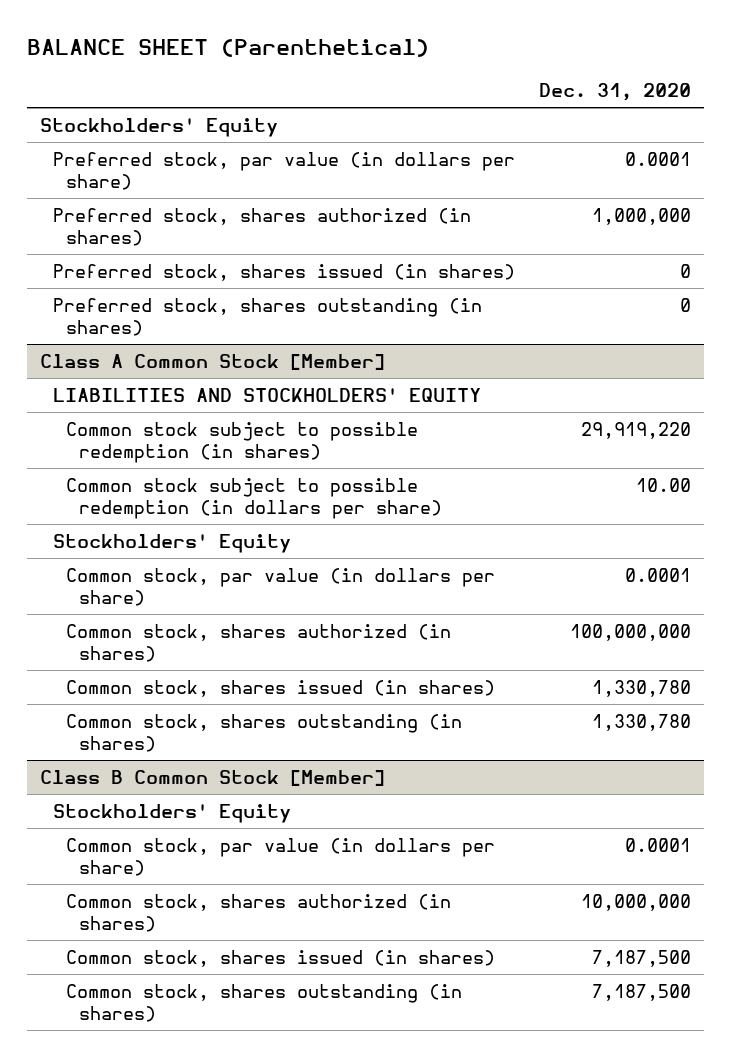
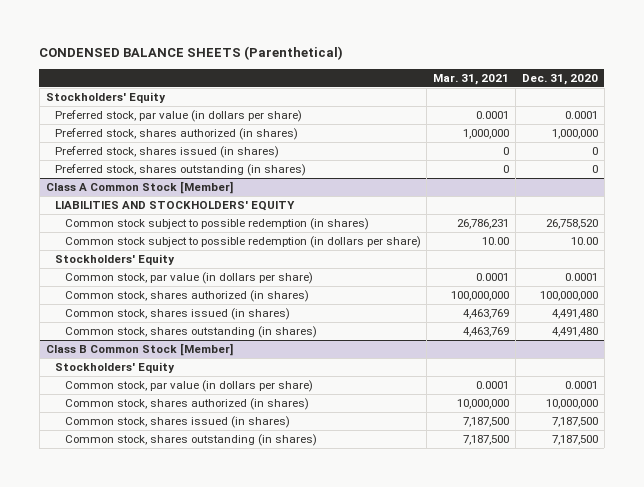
[27,39,430,58] BALANCE SHEET (Parenthetical) -> [39,46,344,61] CONDENSED BALANCE SHEETS (Parenthetical)
none -> [433,73,510,85] Mar. 31, 2021
[581,421,692,439] 29,919,220 -> [545,219,598,230] 26,758,520
[592,679,692,697] 1,330,780 -> [551,309,598,320] 4,491,480
[592,713,692,731] 1,330,780 -> [551,327,598,338] 4,491,480

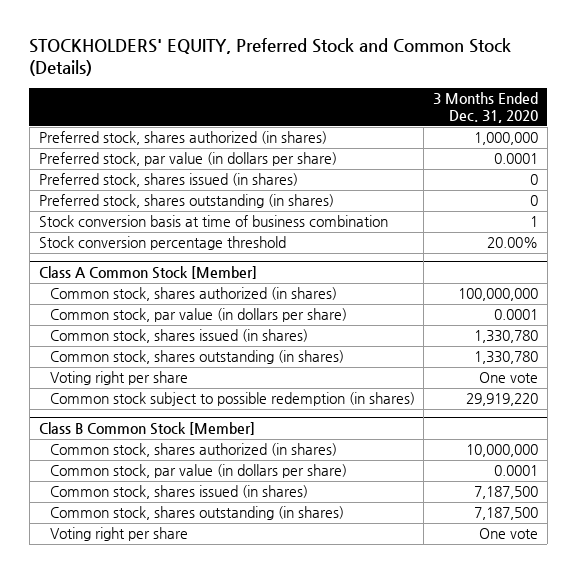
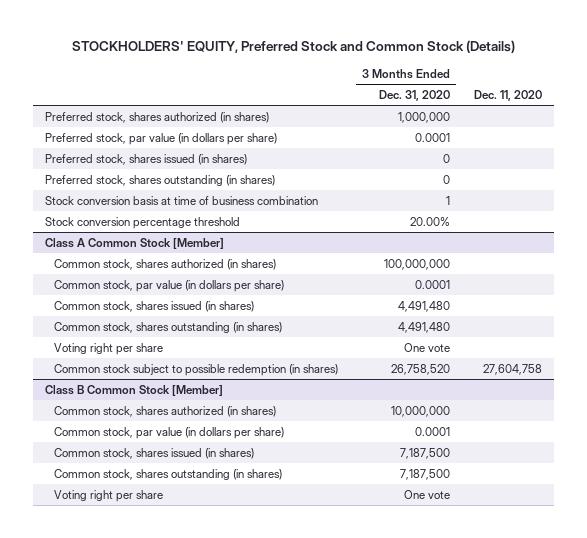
none -> [473,89,542,101] Dec. 11, 2020
[474,330,539,344] 1,330,780 -> [397,300,450,312] 4,491,480
[474,351,539,365] 1,330,780 -> [397,321,450,333] 4,491,480
[466,393,539,407] 29,919,220 -> [390,363,450,375] 26,758,520

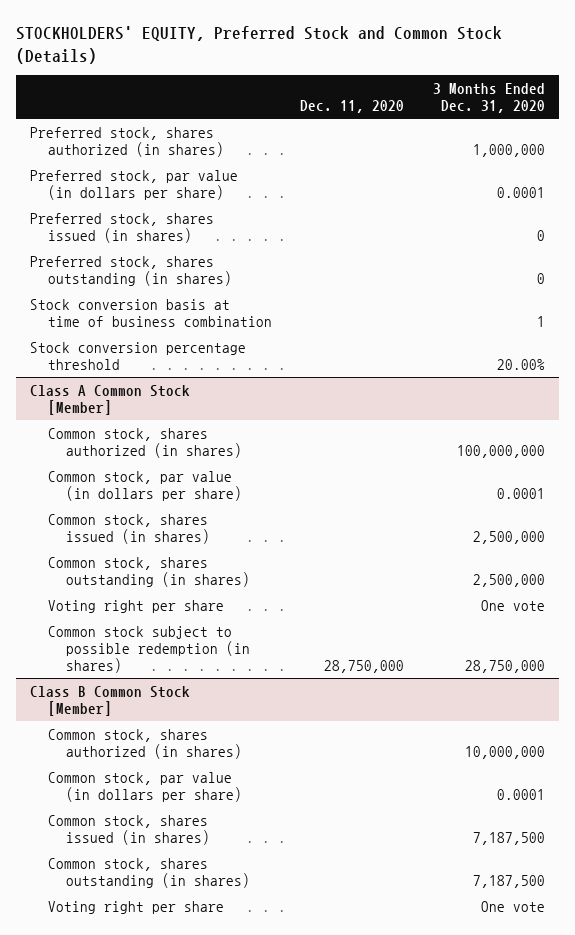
[397,300,450,312] 4,491,480 -> [472,530,545,544] 2,500,000
[397,321,450,333] 4,491,480 -> [472,573,545,587] 2,500,000
[390,363,450,375] 26,758,520 -> [464,659,545,673] 28,750,000
[482,363,542,375] 27,604,758 -> [324,659,405,673] 28,750,000

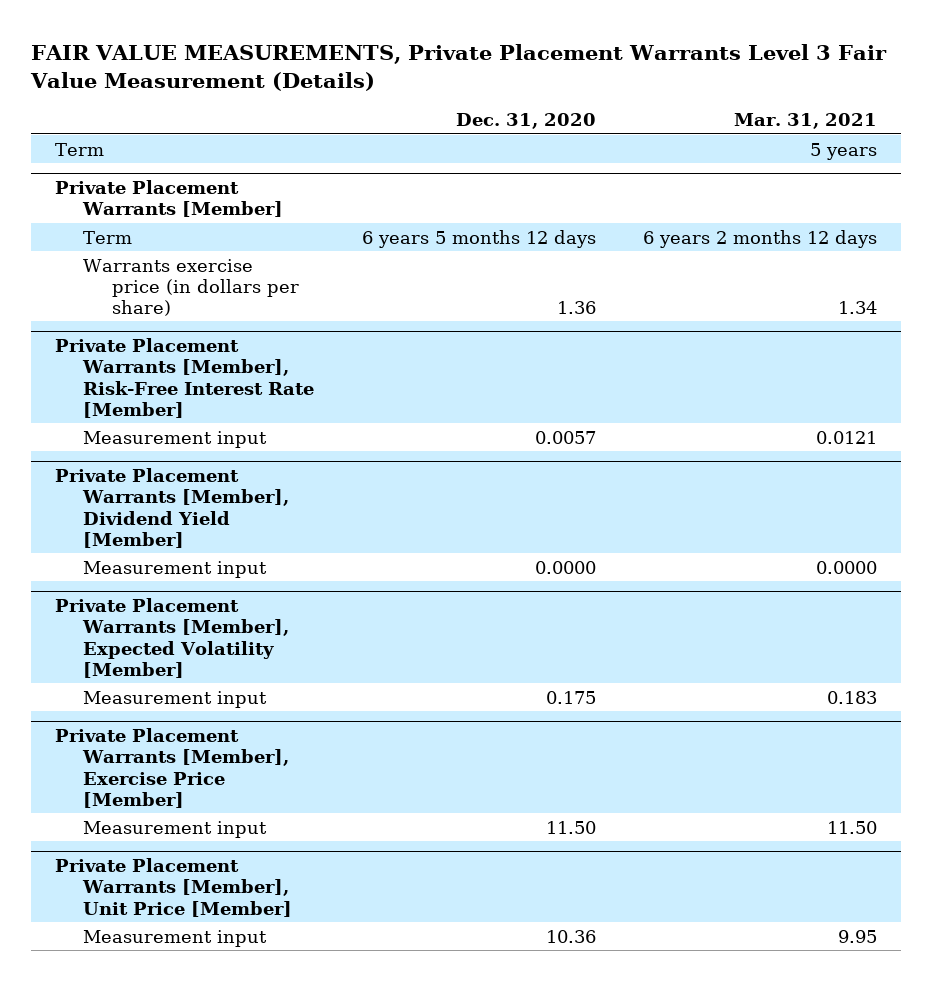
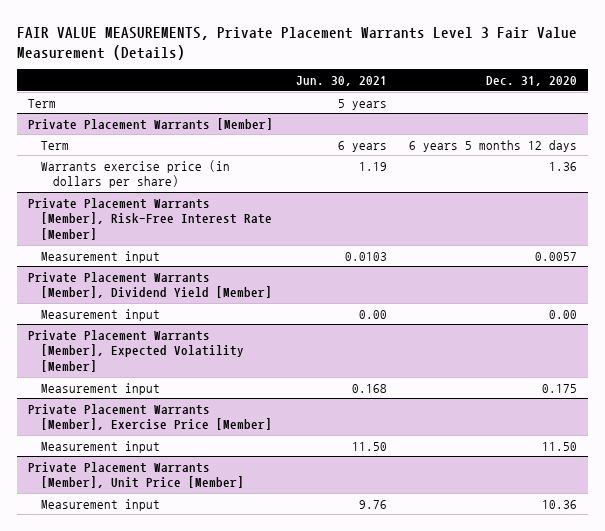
[734,113,878,130] Mar. 31, 2021 -> none
none -> [295,76,387,87] Jun. 30, 2021
[534,560,596,574] 0.0000 -> [549,309,578,319] 0.00

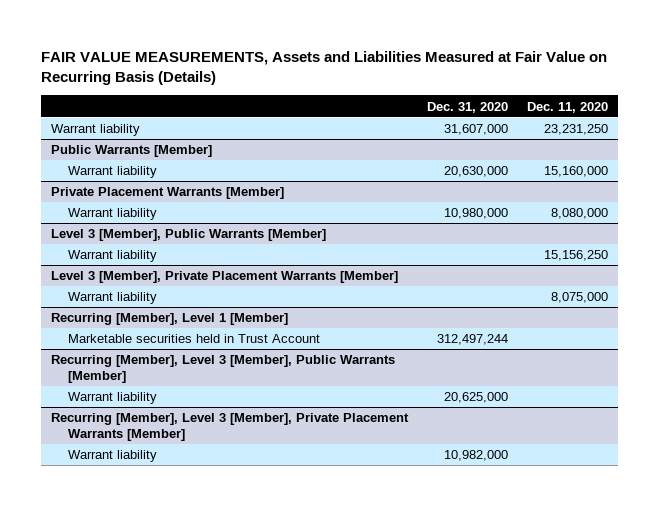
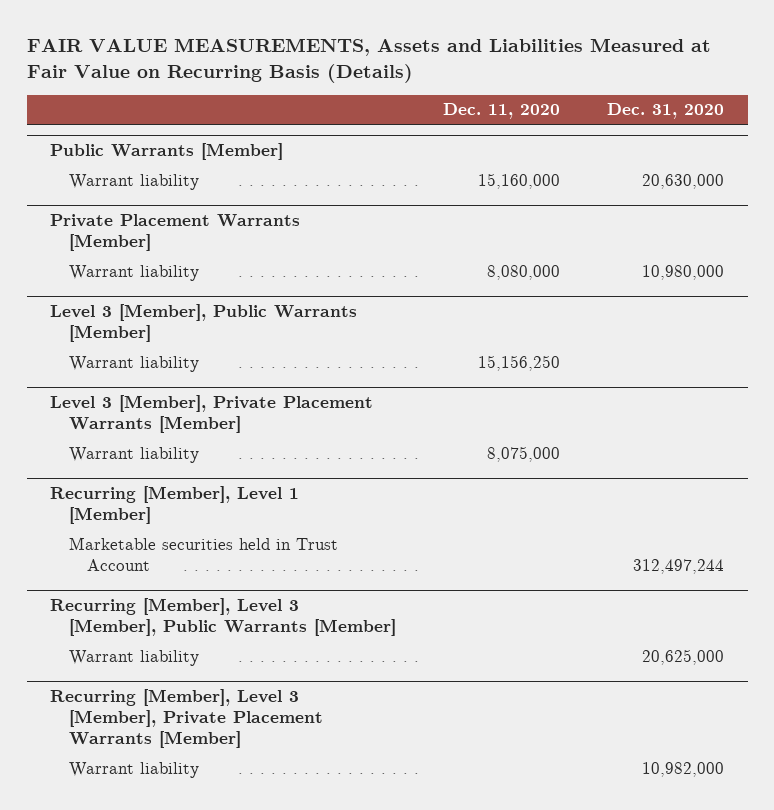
[50,124,140,137] Warrant liability -> none

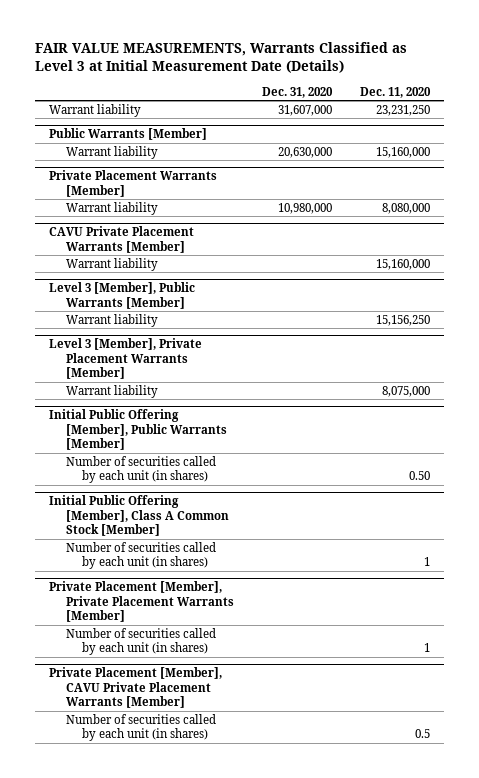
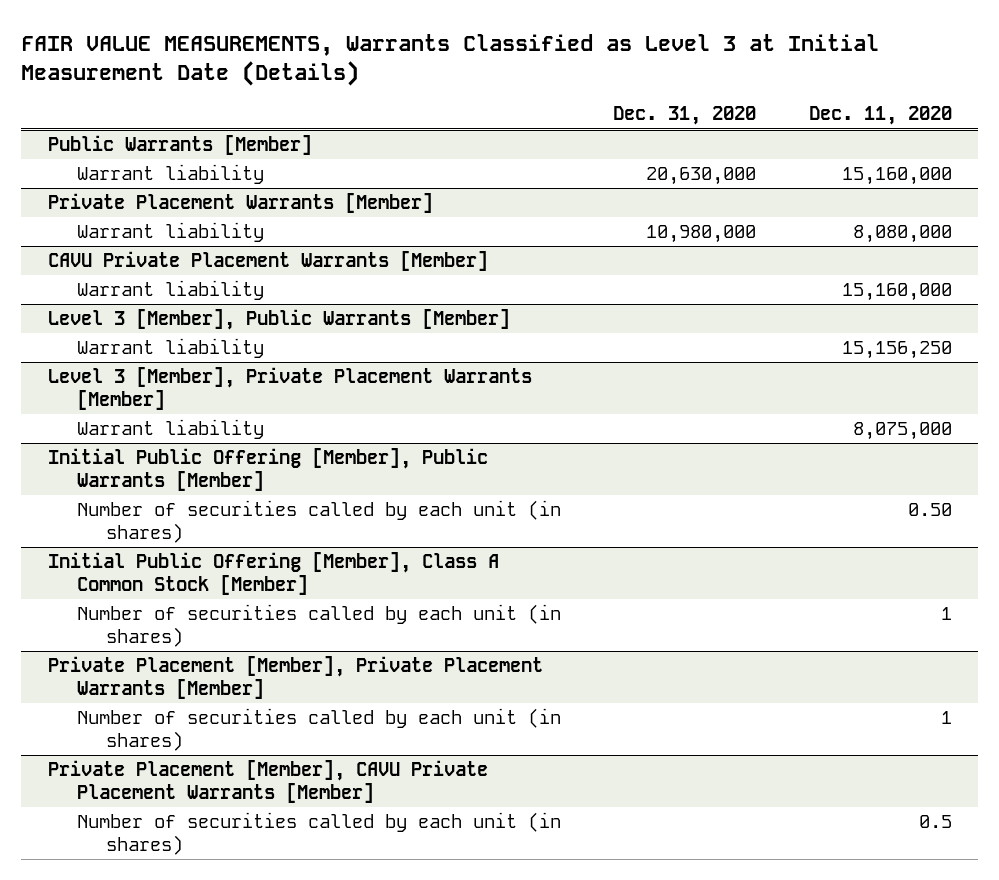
[49,103,142,117] Warrant liability -> none

